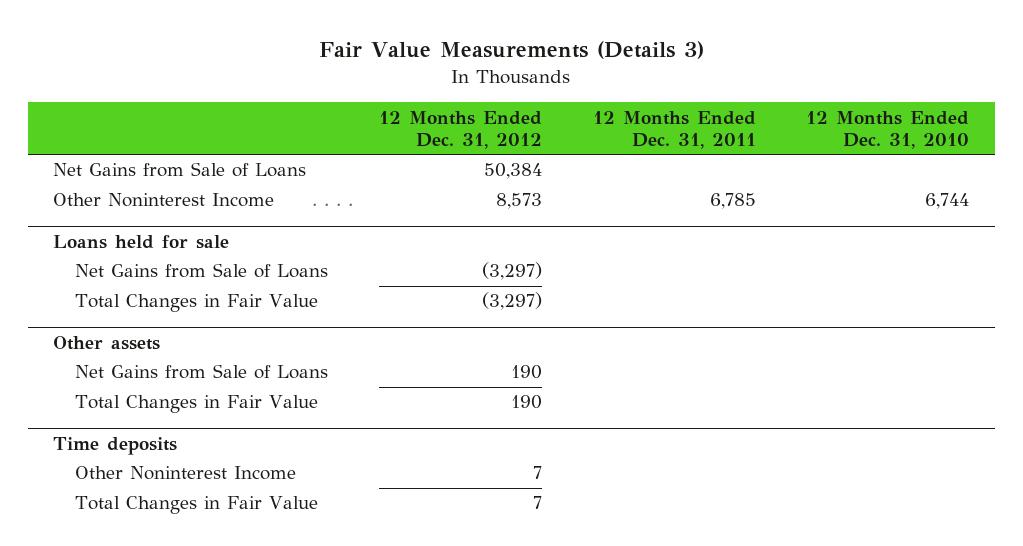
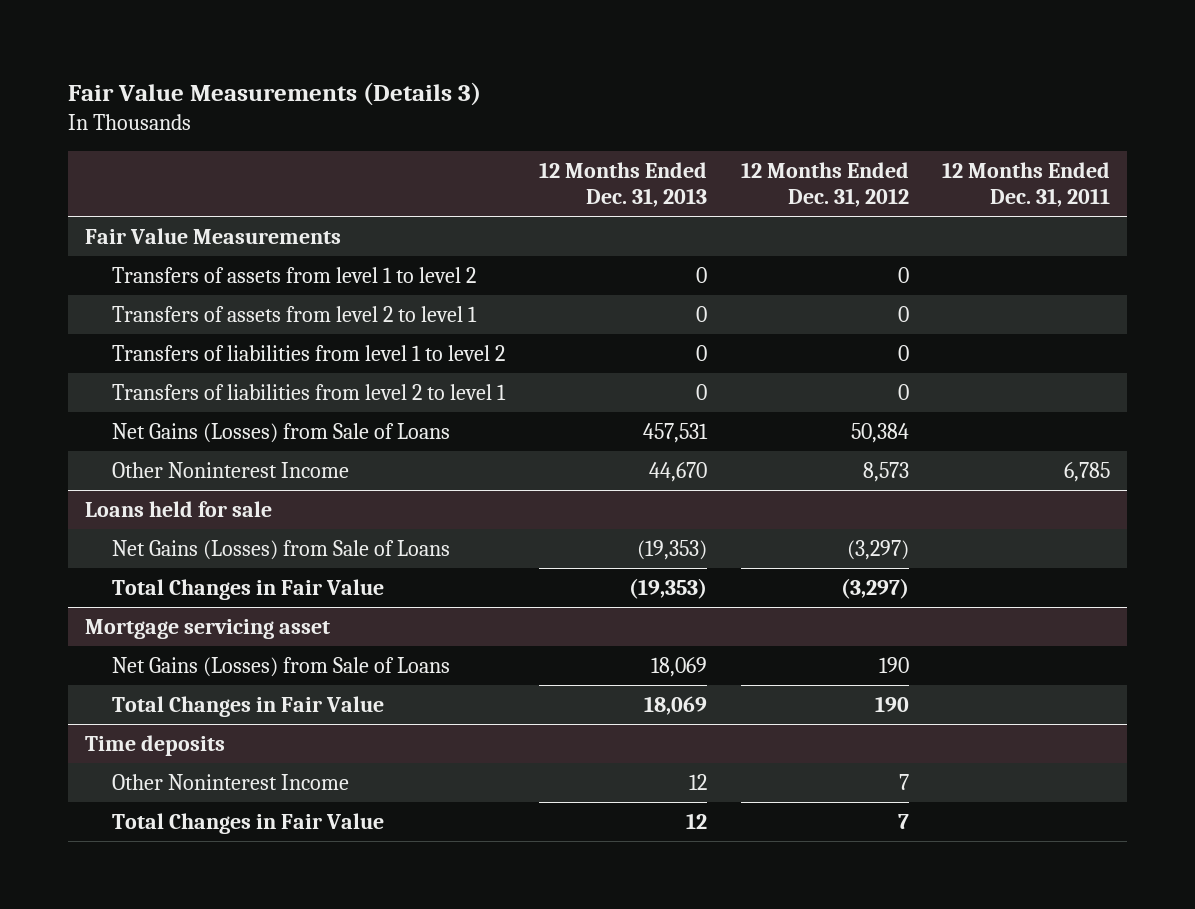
[806,110,970,150] 12 Months Ended Dec. 31, 2010 -> none
none -> [538,161,707,208] 12 Months Ended Dec. 31, 2013
none -> [84,227,341,244] Fair Value Measurements
none -> [112,266,477,283] Transfers of assets from level 1 to level 2
none -> [112,305,478,322] Transfers of assets from level 2 to level 1
none -> [112,344,506,361] Transfers of liabilities from level 1 to level 2
none -> [112,383,507,400] Transfers of liabilities from level 2 to level 1
[53,162,307,178] Net Gains from Sale of Loans -> [112,422,451,443] Net Gains (Losses) from Sale of Loans
[75,263,329,279] Net Gains from Sale of Loans -> [112,539,451,560] Net Gains (Losses) from Sale of Loans
[53,335,161,350] Other assets -> none
none -> [84,618,330,639] Mortgage servicing asset
[75,364,329,380] Net Gains from Sale of Loans -> [112,656,451,677] Net Gains (Losses) from Sale of Loans

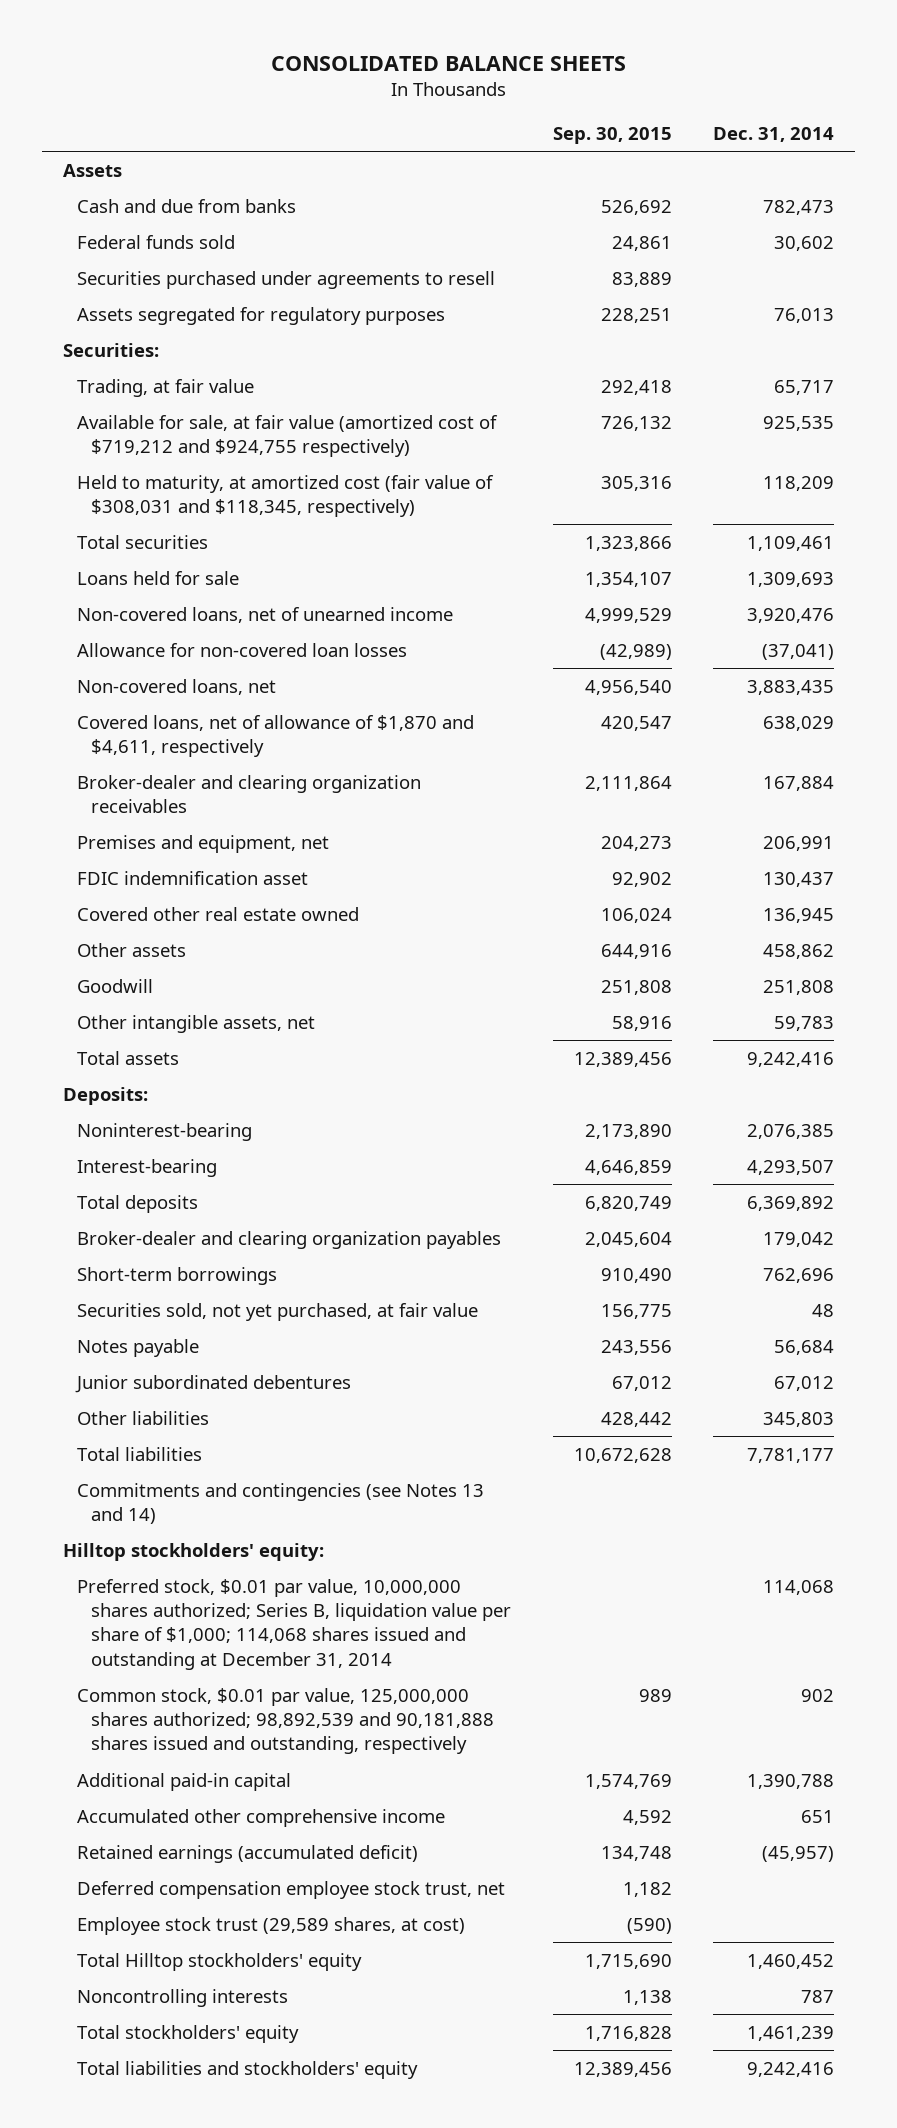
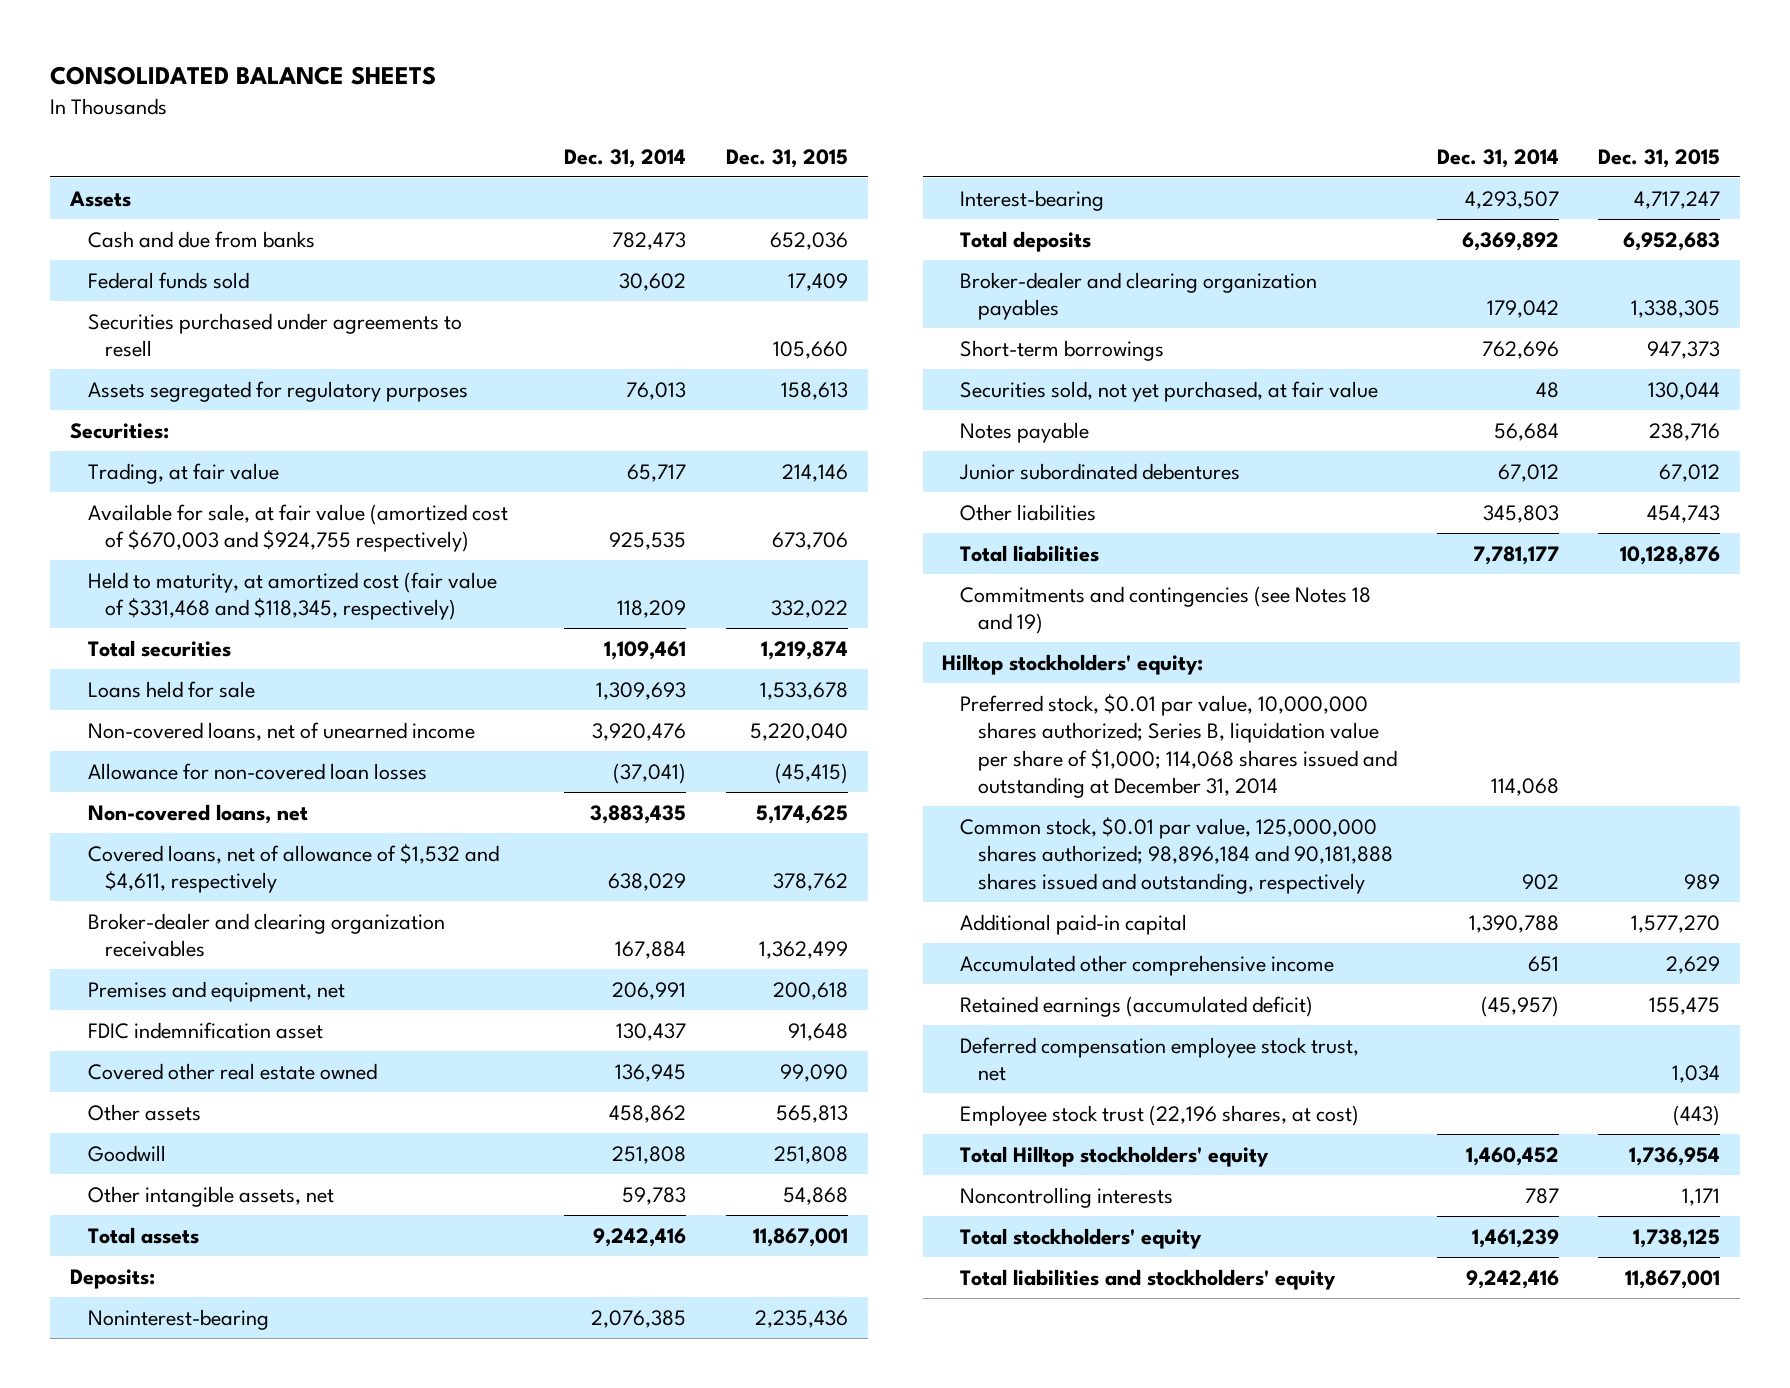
[552,126,672,144] Sep. 30, 2015 -> none
none -> [725,148,848,168] Dec. 31, 2015
[77,414,499,458] Available for sale, at fair value (amortized cost of $719,212 and $924,755 respectively) -> [87,503,508,553] Available for sale, at fair value (amortized cost of $670,003 and $924,755 respectively)
[77,474,495,518] Held to maturity, at amortized cost (fair value of $308,031 and $118,345, respectively) -> [87,571,497,621] Held to maturity, at amortized cost (fair value of $331,468 and $118,345, respectively)
[77,714,475,758] Covered loans, net of allowance of $1,870 and $4,611, respectively -> [87,843,499,894] Covered loans, net of allowance of $1,532 and $4,611, respectively
[77,1482,485,1525] Commitments and contingencies (see Notes 13 and 14) -> [960,585,1372,635] Commitments and contingencies (see Notes 18 and 19)
[77,1687,495,1755] Common stock, $0.01 par value, 125,000,000 shares authorized; 98,892,539 and 90,181,888 shares issued and outstanding, respectively -> [960,816,1393,894] Common stock, $0.01 par value, 125,000,000 shares authorized; 98,896,184 and 90,181,888 shares issued and outstanding, respectively
[77,1916,466,1935] Employee stock trust (29,589 shares, at cost) -> [960,1104,1360,1126] Employee stock trust (22,196 shares, at cost)

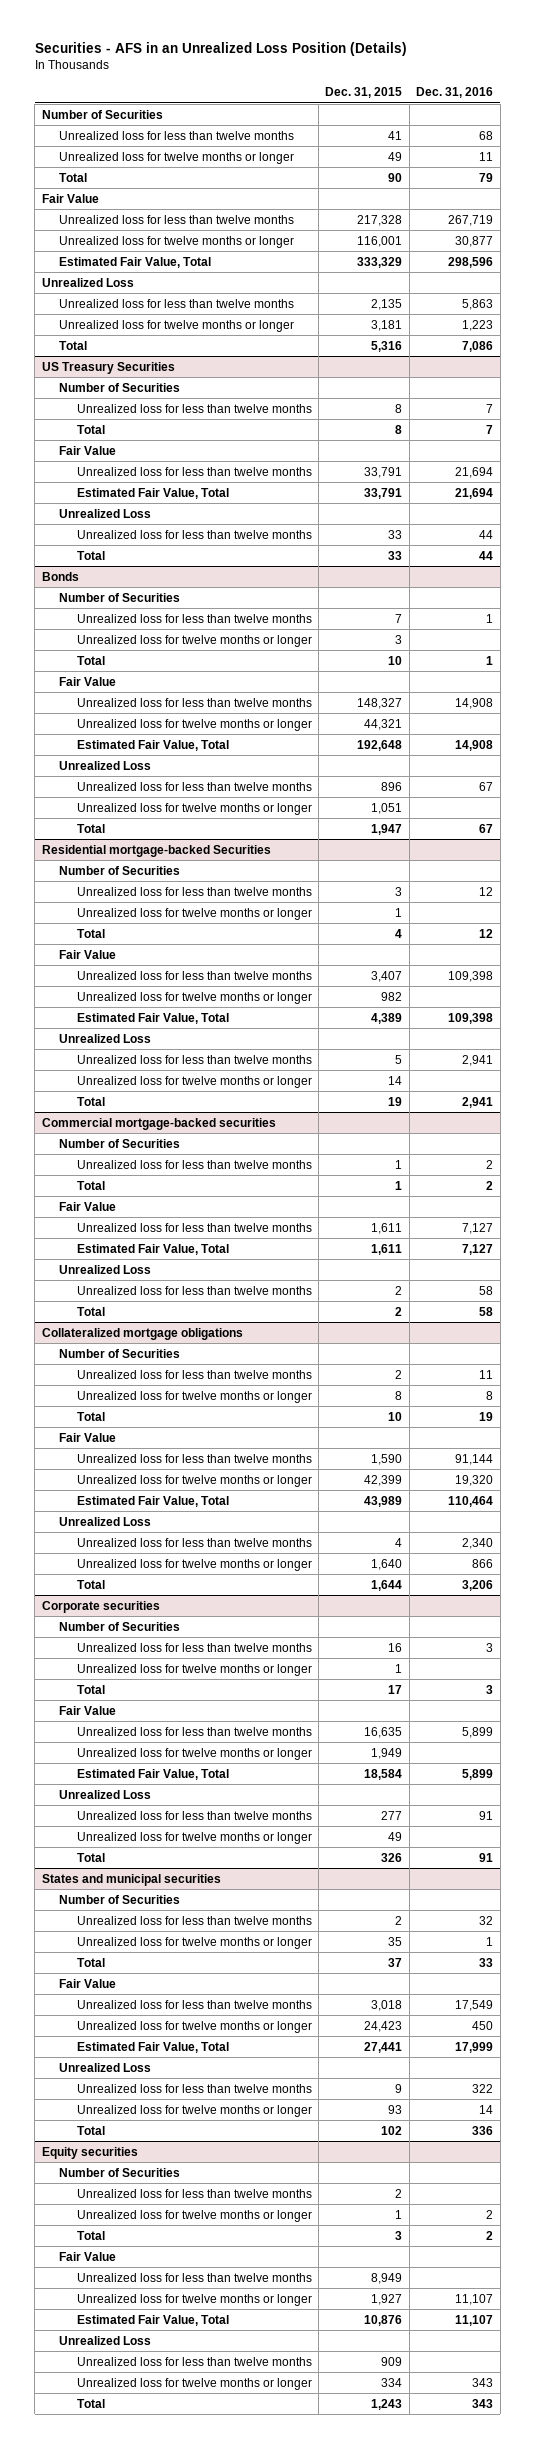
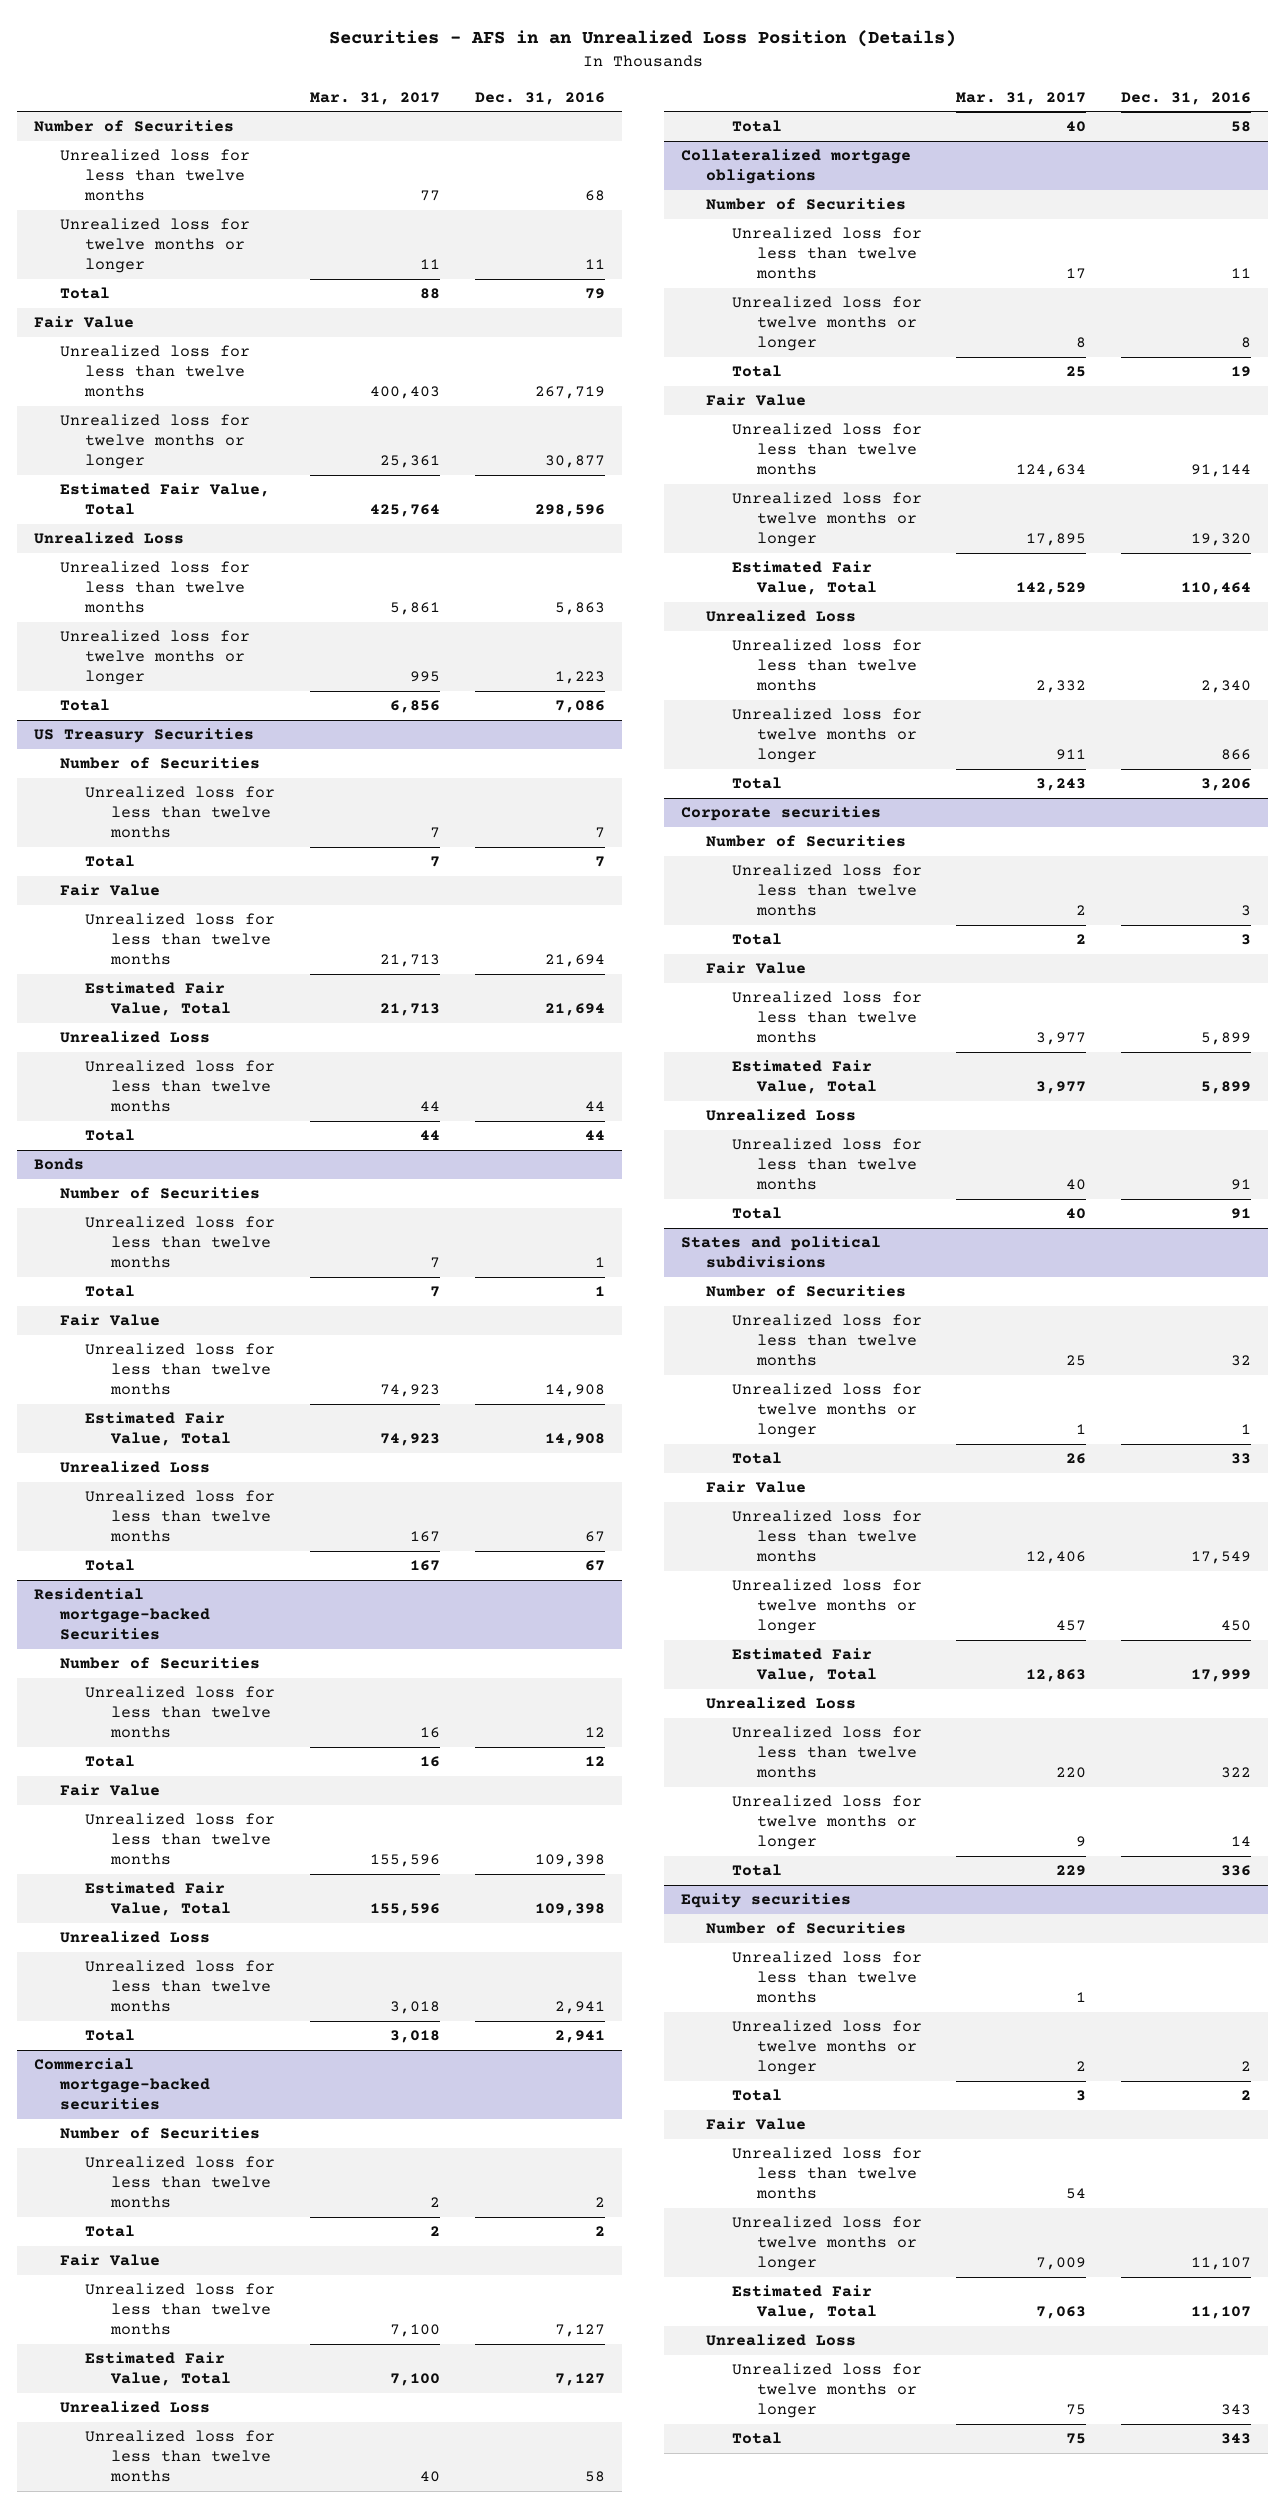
[325,87,403,99] Dec. 31, 2015 -> none
none -> [309,91,440,105] Mar. 31, 2017
[76,634,312,647] Unrealized loss for twelve months or longer -> none
[76,718,312,731] Unrealized loss for twelve months or longer -> none
[76,802,312,815] Unrealized loss for twelve months or longer -> none
[76,907,312,920] Unrealized loss for twelve months or longer -> none
[76,991,312,1004] Unrealized loss for twelve months or longer -> none
[76,1075,312,1088] Unrealized loss for twelve months or longer -> none
[76,1663,312,1676] Unrealized loss for twelve months or longer -> none
[76,1747,312,1760] Unrealized loss for twelve months or longer -> none
[76,1831,312,1844] Unrealized loss for twelve months or longer -> none
[41,1873,221,1886] States and municipal securities -> [680,1236,881,1269] States and political subdivisions
[76,2356,312,2366] Unrealized loss for less than twelve months -> none

